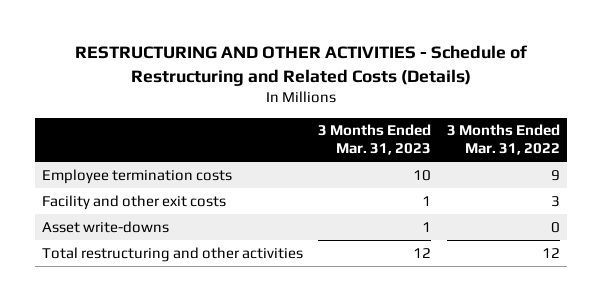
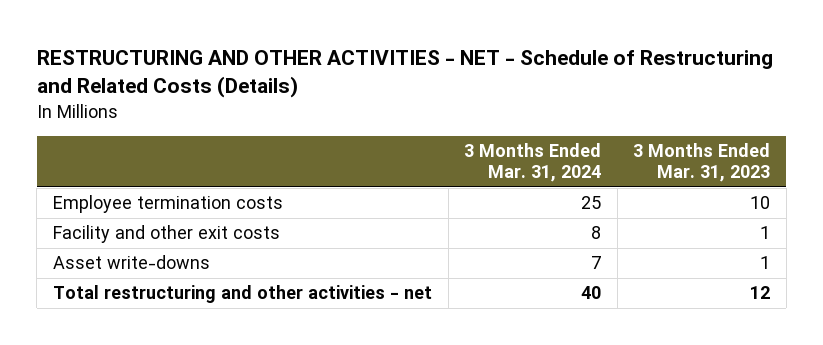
[74,45,527,86] RESTRUCTURING AND OTHER ACTIVITIES - Schedule of Restructuring and Related Costs (Details) -> [36,50,773,99] RESTRUCTURING AND OTHER ACTIVITIES - NET - Schedule of Restructuring and Related Costs (Details)
[446,124,560,156] 3 Months Ended Mar. 31, 2022 -> none
none -> [464,143,602,183] 3 Months Ended Mar. 31, 2024
[42,246,304,262] Total restructuring and other activities -> [52,285,432,304] Total restructuring and other activities - net

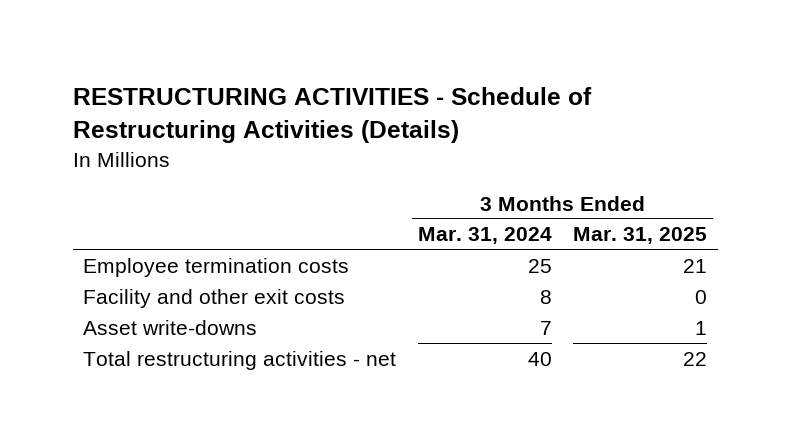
[36,50,773,99] RESTRUCTURING AND OTHER ACTIVITIES - NET - Schedule of Restructuring and Related Costs (Details) -> [72,87,592,144] RESTRUCTURING ACTIVITIES - Schedule of Restructuring Activities (Details)
[633,143,771,183] 3 Months Ended Mar. 31, 2023 -> none
none -> [573,227,708,245] Mar. 31, 2025
[52,285,432,304] Total restructuring and other activities - net -> [83,350,397,370] Total restructuring activities - net

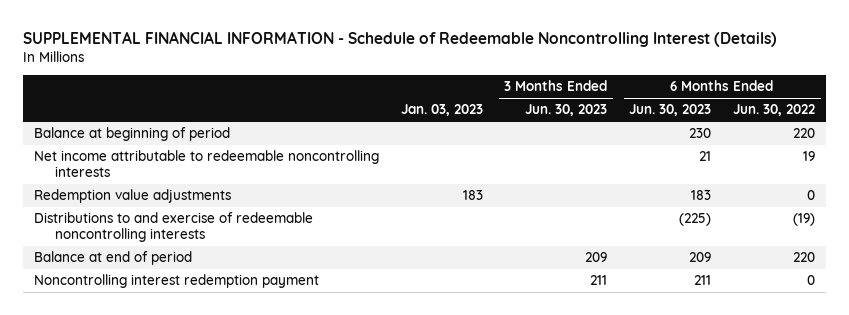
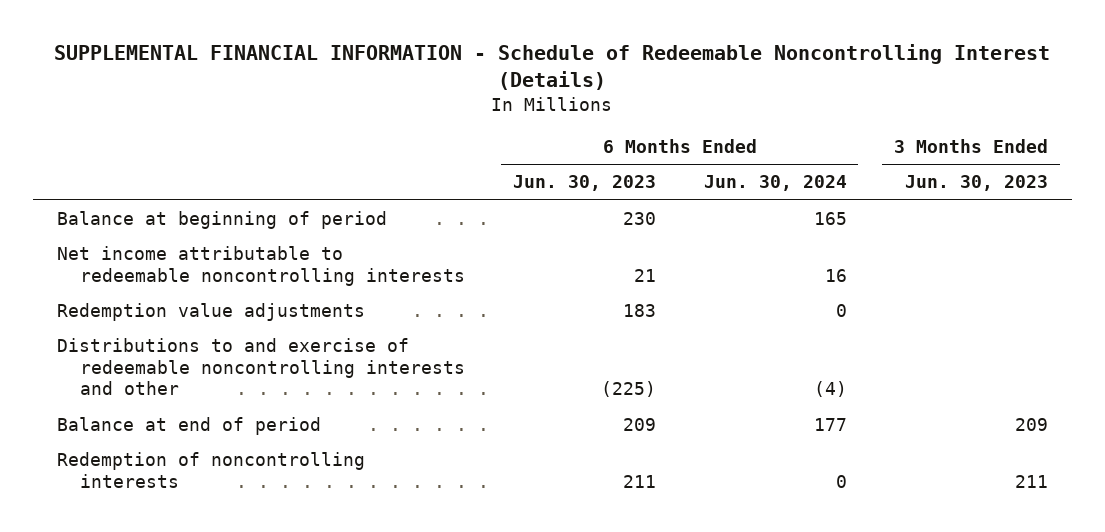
[400,104,483,117] Jan. 03, 2023 -> none
[733,104,816,117] Jun. 30, 2022 -> none
none -> [703,175,847,192] Jun. 30, 2024
[33,212,313,243] Distributions to and exercise of redeemable noncontrolling interests -> [56,338,466,396] Distributions to and exercise of redeemable noncontrolling interests and other
[33,274,319,289] Noncontrolling interest redemption payment -> [56,452,365,488] Redemption of noncontrolling interests

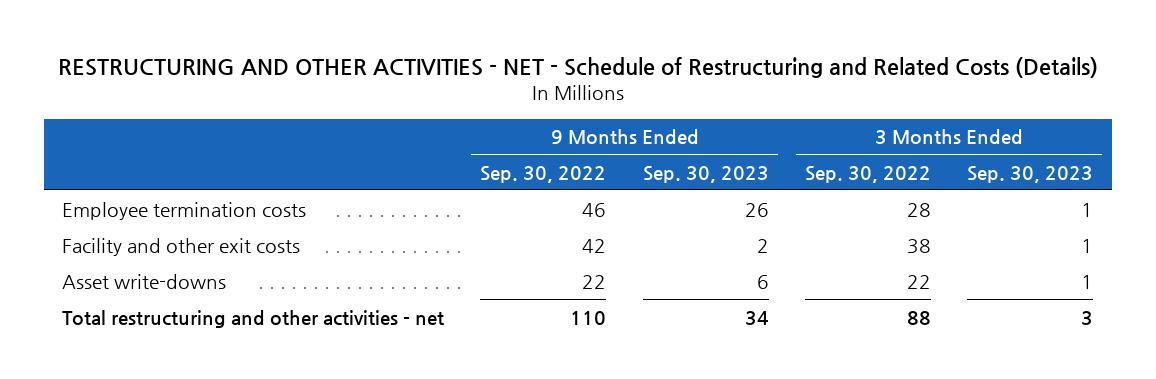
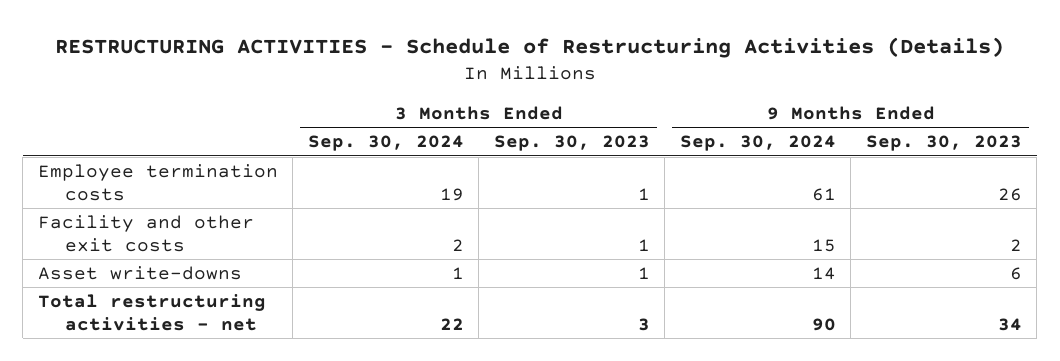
[57,56,1098,78] RESTRUCTURING AND OTHER ACTIVITIES - NET - Schedule of Restructuring and Related Costs (Details) -> [54,37,1004,59] RESTRUCTURING ACTIVITIES - Schedule of Restructuring Activities (Details)
[480,165,607,183] Sep. 30, 2022 -> none
[805,165,932,183] Sep. 30, 2022 -> none
none -> [307,135,464,152] Sep. 30, 2024
none -> [679,135,836,152] Sep. 30, 2024
[62,309,445,328] Total restructuring and other activities - net -> [37,293,266,331] Total restructuring activities - net

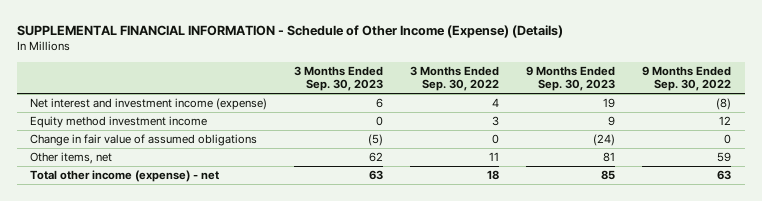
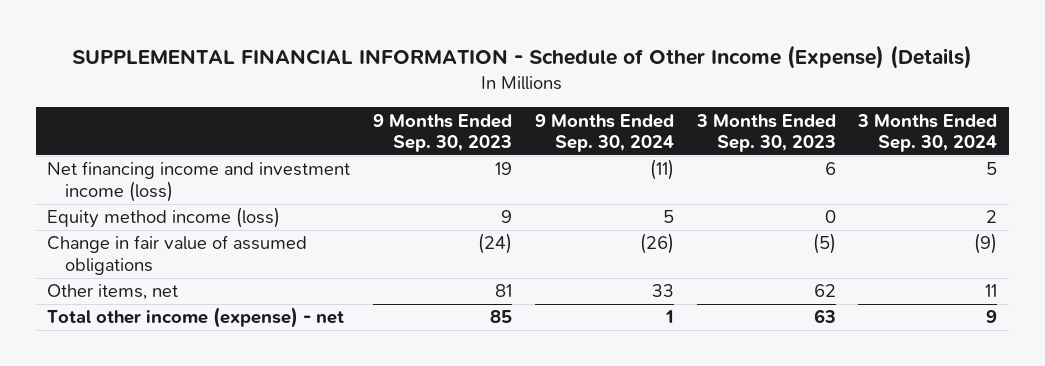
[410,65,500,92] 3 Months Ended Sep. 30, 2022 -> none
[642,65,732,92] 9 Months Ended Sep. 30, 2022 -> none
none -> [534,113,674,152] 9 Months Ended Sep. 30, 2024
none -> [857,113,998,152] 3 Months Ended Sep. 30, 2024
[30,98,268,111] Net interest and investment income (expense) -> [47,161,351,202] Net financing income and investment income (loss)
[30,116,208,129] Equity method investment income -> [47,207,281,229] Equity method income (loss)

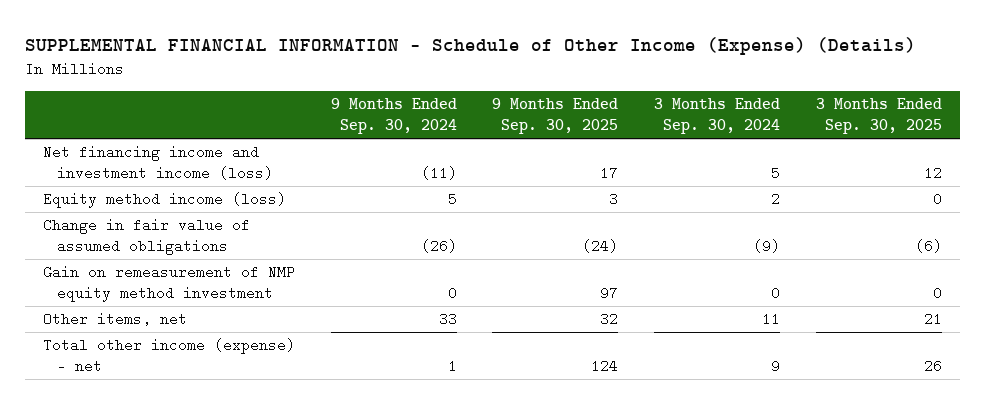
[373,113,513,152] 9 Months Ended Sep. 30, 2023 -> none
[695,113,836,152] 3 Months Ended Sep. 30, 2023 -> none
none -> [492,98,619,135] 9 Months Ended Sep. 30, 2025
none -> [815,98,942,135] 3 Months Ended Sep. 30, 2025
none -> [42,265,295,303] Gain on remeasurement of NMP equity method investment

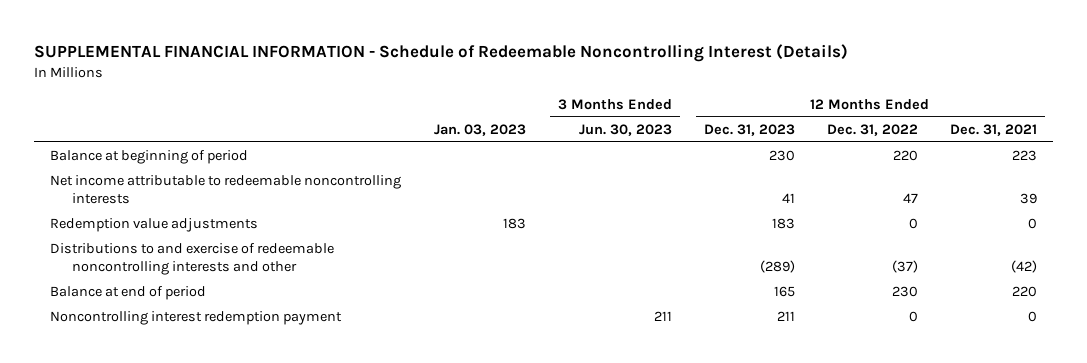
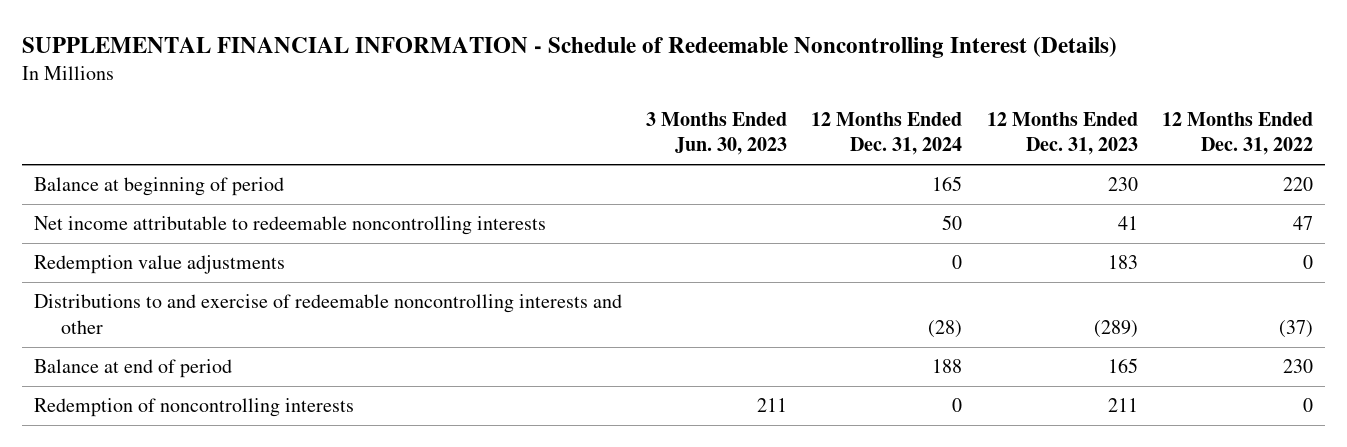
[433,123,526,136] Jan. 03, 2023 -> none
[949,123,1037,136] Dec. 31, 2021 -> none
none -> [811,111,963,156] 12 Months Ended Dec. 31, 2024
[50,311,343,326] Noncontrolling interest redemption payment -> [33,398,354,418] Redemption of noncontrolling interests

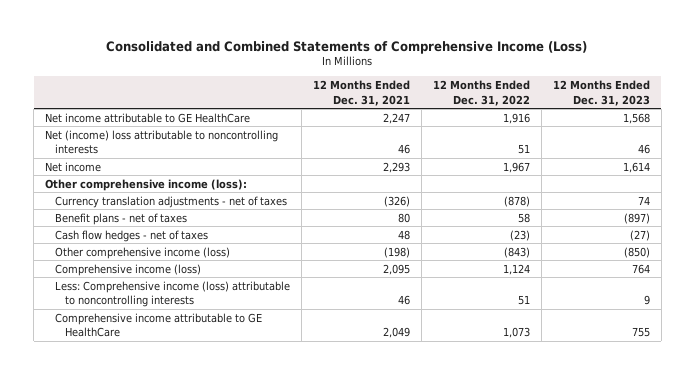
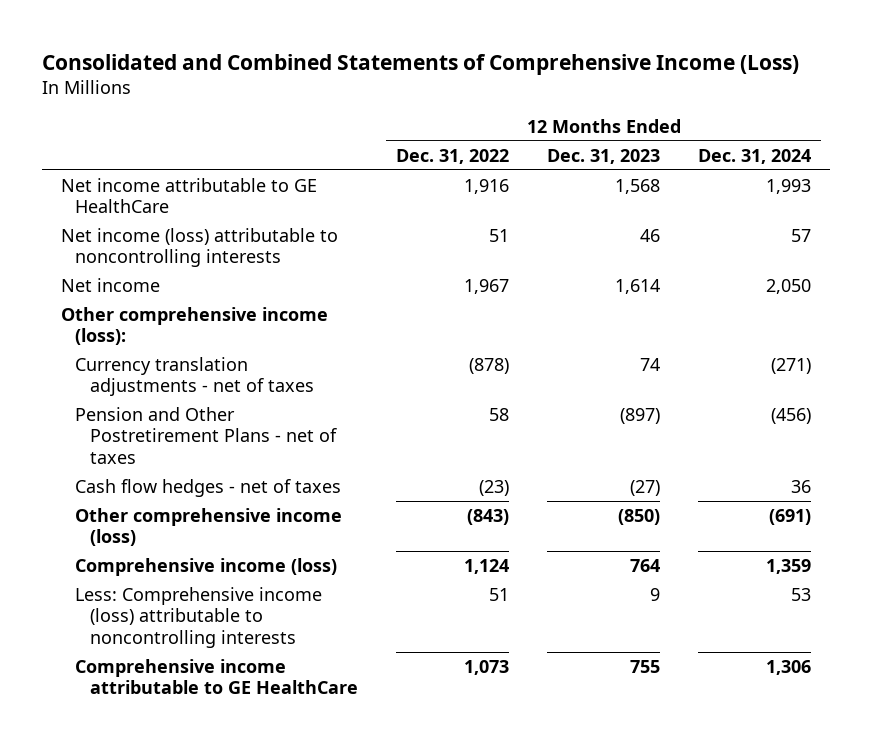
[313,80,411,106] 12 Months Ended Dec. 31, 2021 -> none
none -> [698,148,812,164] Dec. 31, 2024
[44,129,278,155] Net (income) loss attributable to noncontrolling interests -> [60,227,338,268] Net income (loss) attributable to noncontrolling interests
[55,212,188,225] Benefit plans - net of taxes -> [75,406,337,465] Pension and Other Postretirement Plans - net of taxes

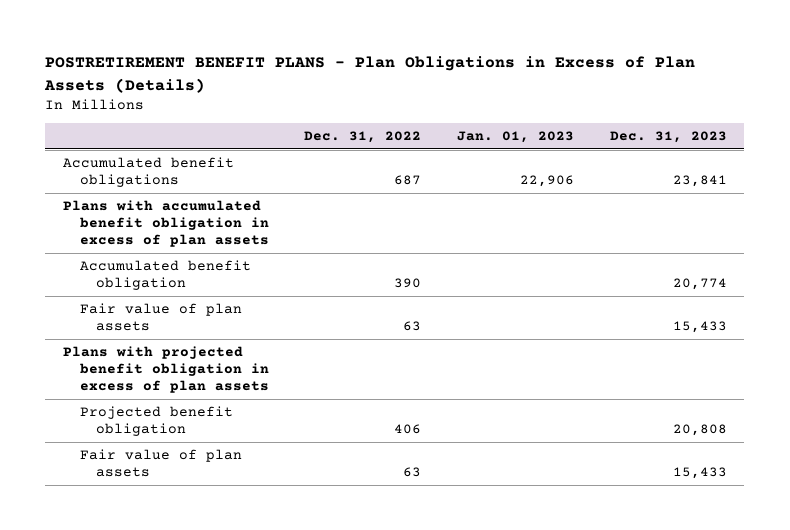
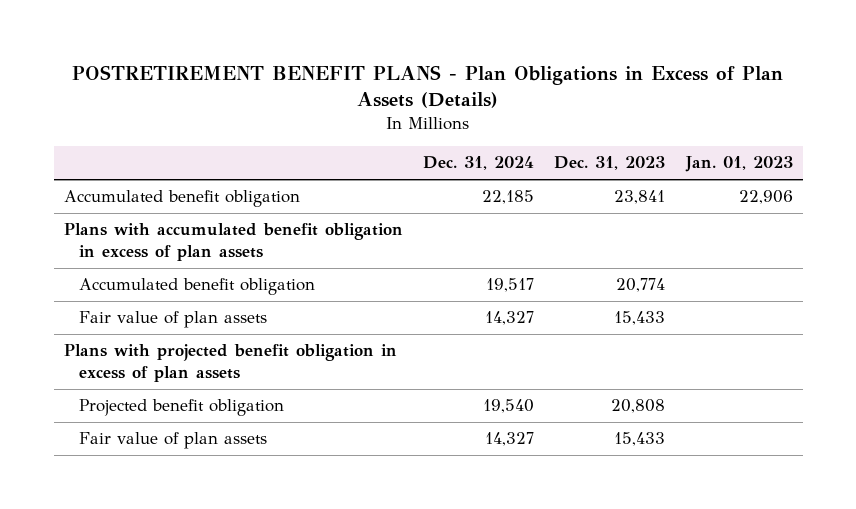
[304,131,422,144] Dec. 31, 2022 -> none
none -> [422,156,534,171] Dec. 31, 2024
[62,156,234,188] Accumulated benefit obligations -> [63,190,300,208] Accumulated benefit obligation

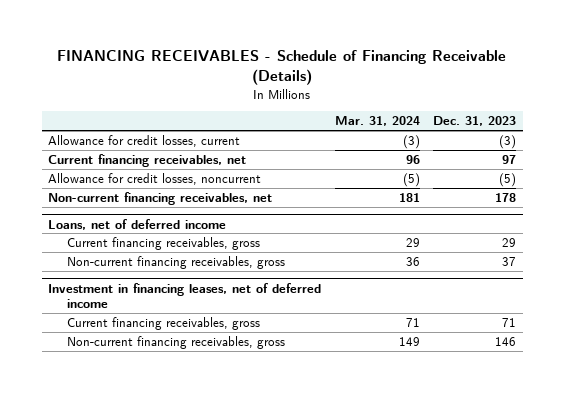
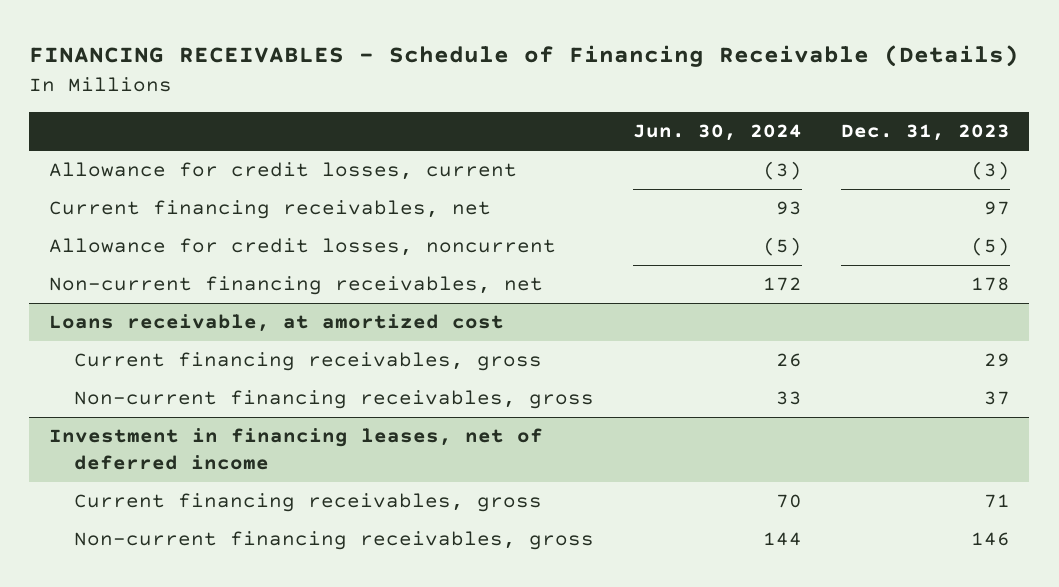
[334,116,420,127] Mar. 31, 2024 -> none
none -> [632,124,802,142] Jun. 30, 2024
[48,218,227,230] Loans, net of deferred income -> [49,314,505,333] Loans receivable, at amortized cost

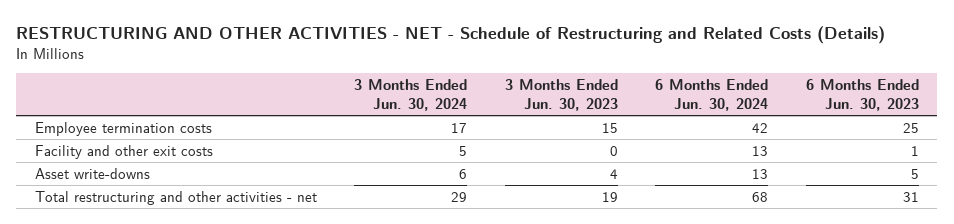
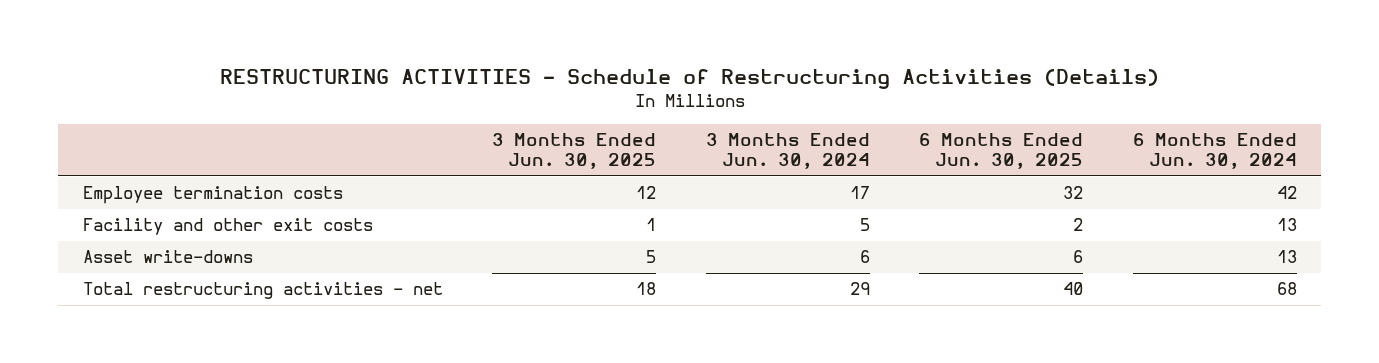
[16,26,886,45] RESTRUCTURING AND OTHER ACTIVITIES - NET - Schedule of Restructuring and Related Costs (Details) -> [219,69,1159,90] RESTRUCTURING ACTIVITIES - Schedule of Restructuring Activities (Details)
[504,79,618,111] 3 Months Ended Jun. 30, 2023 -> none
[805,79,919,111] 6 Months Ended Jun. 30, 2023 -> none
none -> [492,133,657,170] 3 Months Ended Jun. 30, 2025
none -> [919,133,1084,170] 6 Months Ended Jun. 30, 2025
[35,190,318,205] Total restructuring and other activities - net -> [82,282,443,300] Total restructuring activities - net

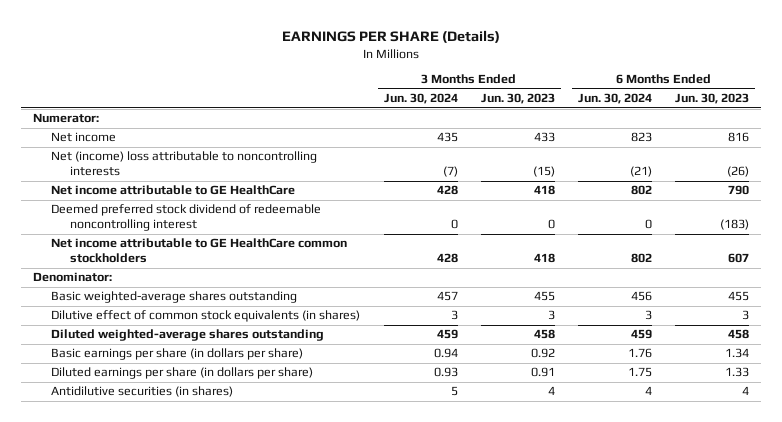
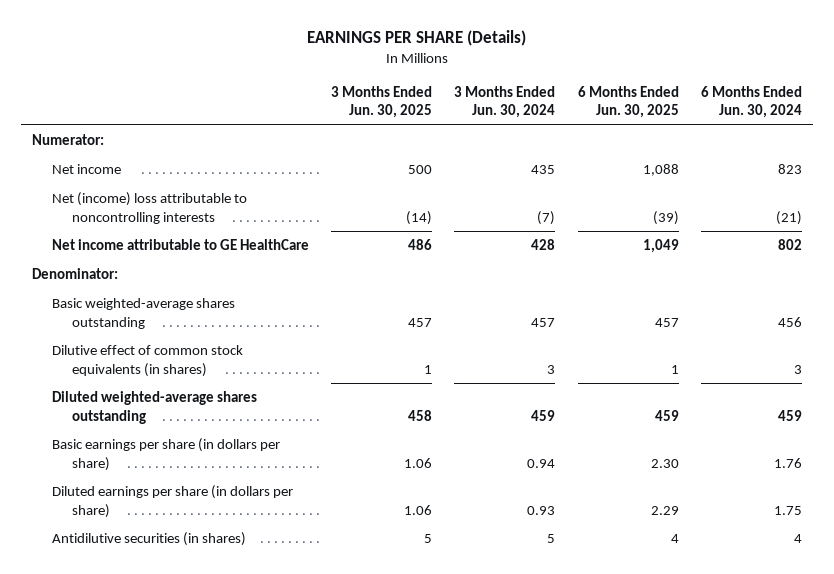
[480,93,555,105] Jun. 30, 2023 -> none
[675,93,750,105] Jun. 30, 2023 -> none
none -> [331,85,433,119] 3 Months Ended Jun. 30, 2025
none -> [577,85,679,119] 6 Months Ended Jun. 30, 2025
[51,204,322,232] Deemed preferred stock dividend of redeemable noncontrolling interest -> none
[51,238,348,264] Net income attributable to GE HealthCare common stockholders -> none

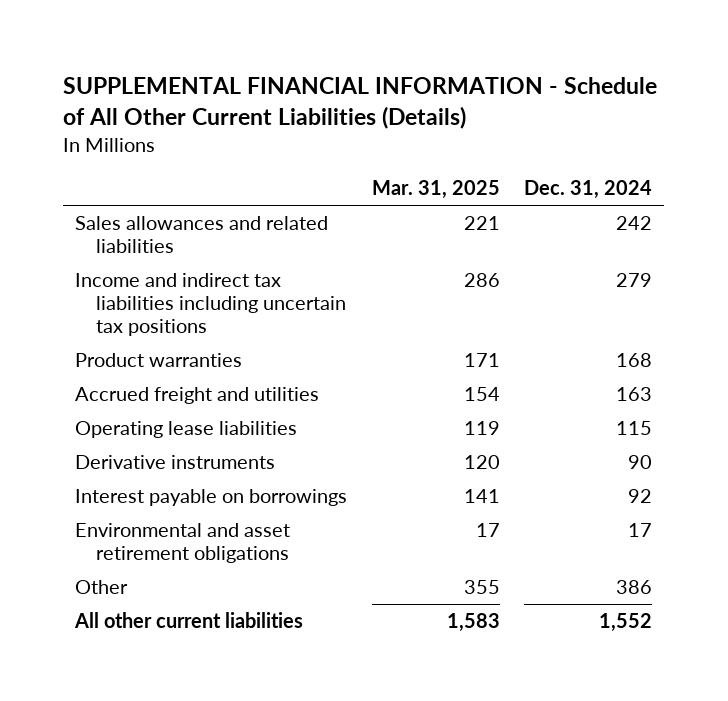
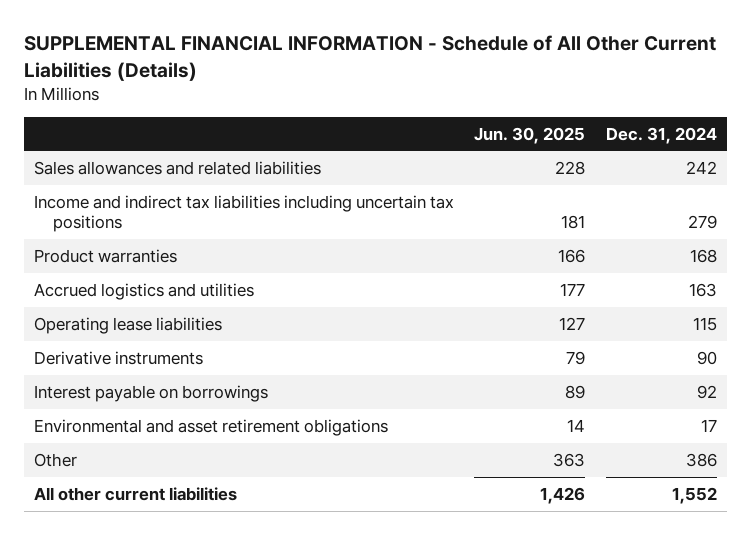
[371,180,500,200] Mar. 31, 2025 -> none
none -> [474,126,586,144] Jun. 30, 2025
[75,386,320,404] Accrued freight and utilities -> [33,282,254,300] Accrued logistics and utilities

